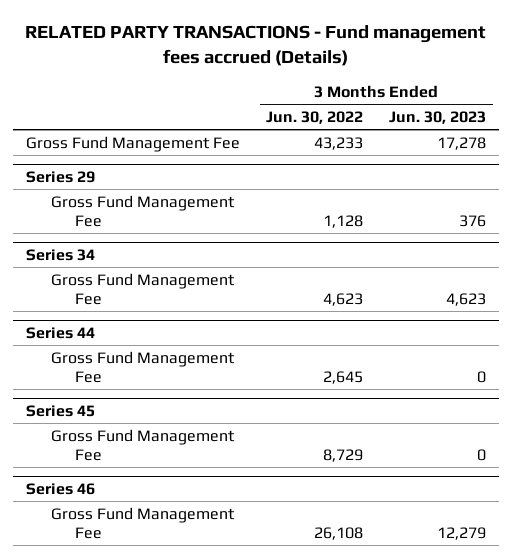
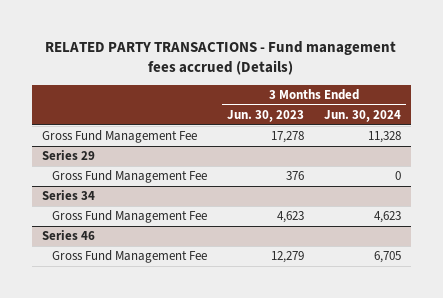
[266,111,364,125] Jun. 30, 2022 -> none
none -> [324,110,402,123] Jun. 30, 2024
[26,327,96,340] Series 44 -> none
[50,350,235,383] Gross Fund Management Fee -> none
[26,405,96,418] Series 45 -> none
[50,428,235,461] Gross Fund Management Fee -> none

